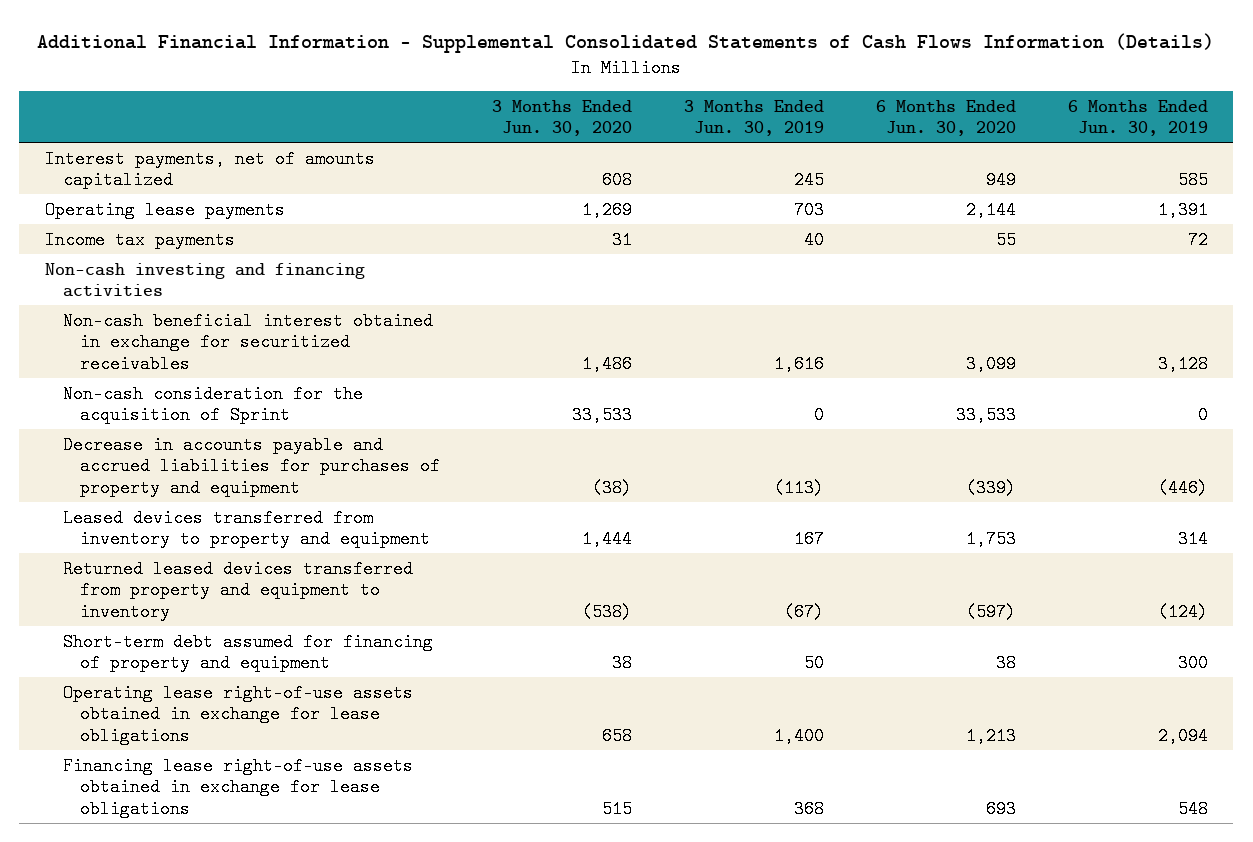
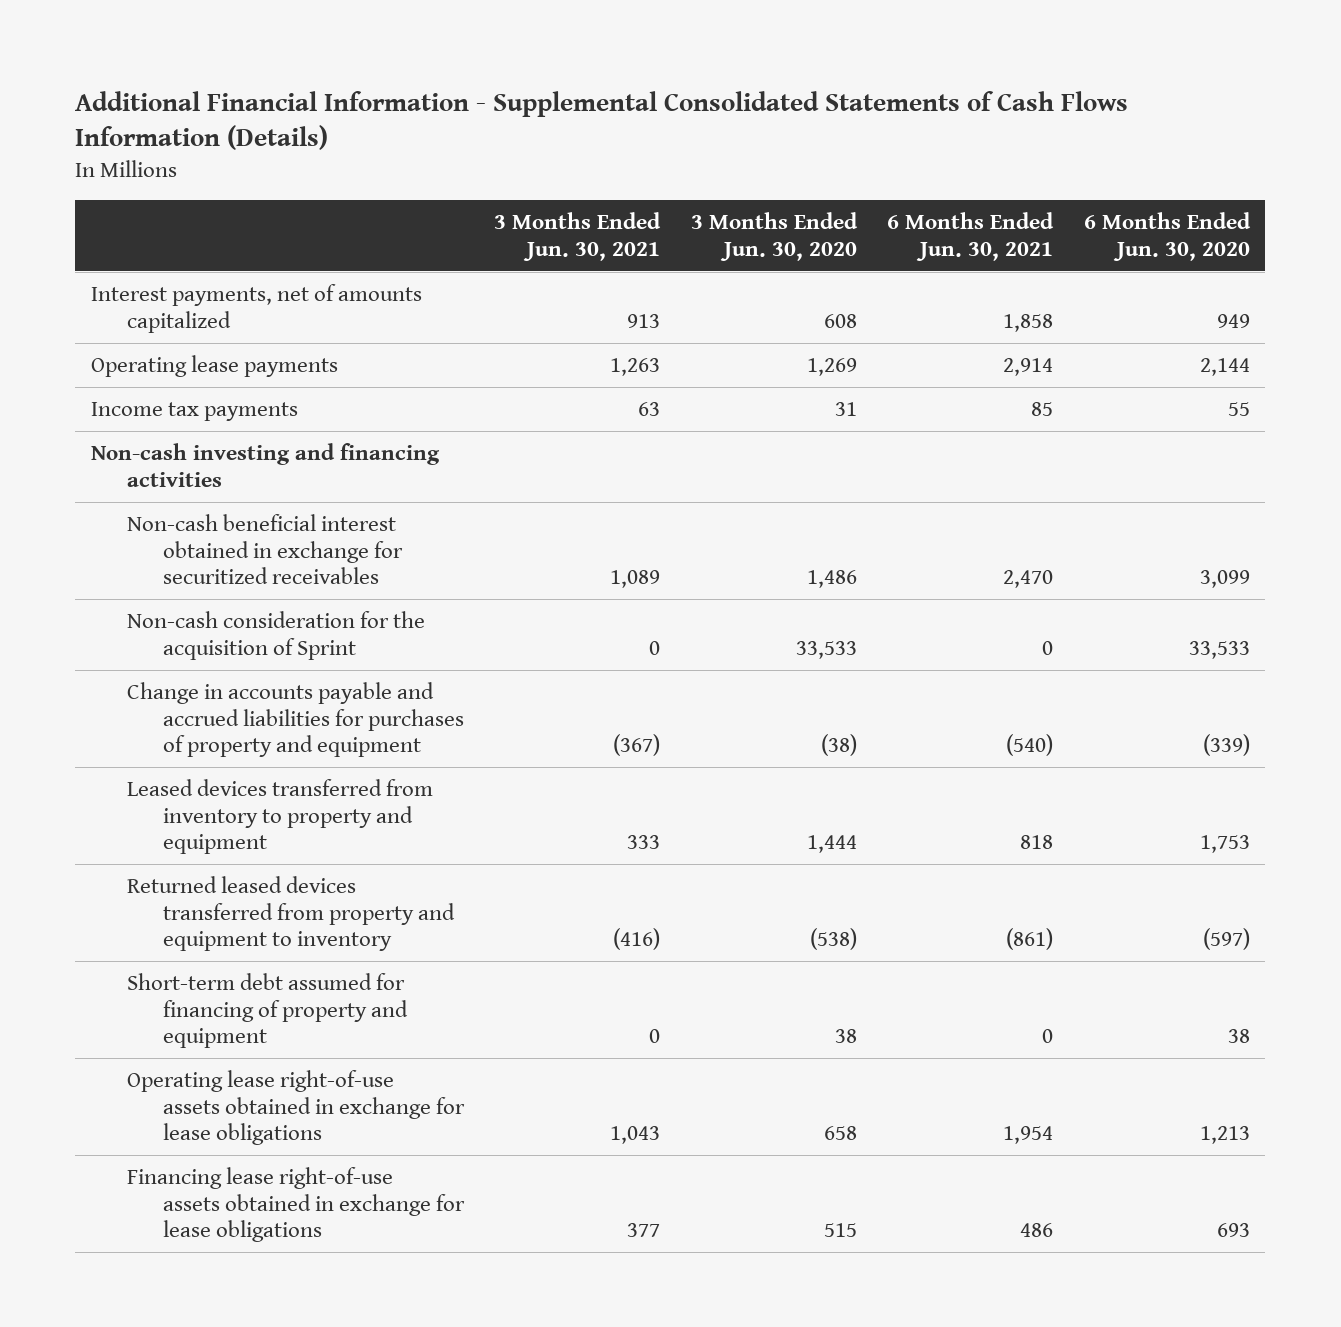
[683,99,824,137] 3 Months Ended Jun. 30, 2019 -> none
[1067,99,1208,137] 6 Months Ended Jun. 30, 2019 -> none
none -> [494,212,662,261] 3 Months Ended Jun. 30, 2021
none -> [887,212,1055,261] 6 Months Ended Jun. 30, 2021
[62,435,440,497] Decrease in accounts payable and accrued liabilities for purchases of property and equipment -> [126,682,464,758] Change in accounts payable and accrued liabilities for purchases of property and equipment

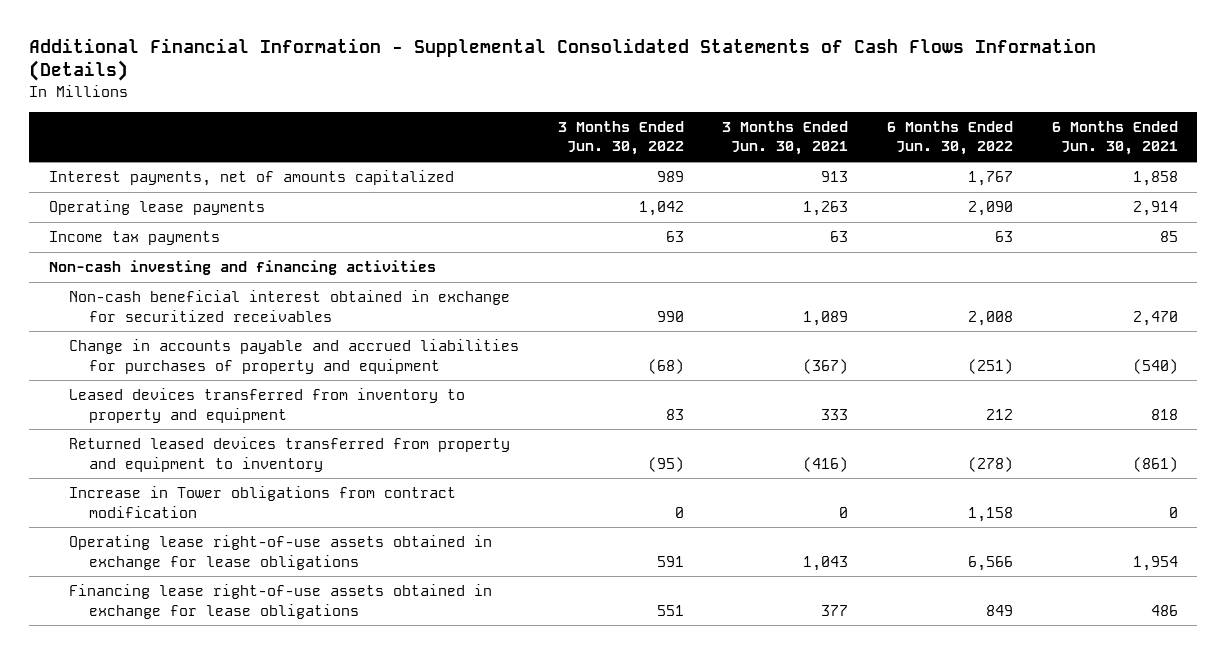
[690,212,858,261] 3 Months Ended Jun. 30, 2020 -> none
[1084,212,1252,261] 6 Months Ended Jun. 30, 2020 -> none
none -> [557,120,684,156] 3 Months Ended Jun. 30, 2022
none -> [887,120,1014,156] 6 Months Ended Jun. 30, 2022
[126,611,425,660] Non-cash consideration for the acquisition of Sprint -> none
[126,973,408,1049] Short-term debt assumed for financing of property and equipment -> none
none -> [68,486,456,518] Increase in Tower obligations from contract modification

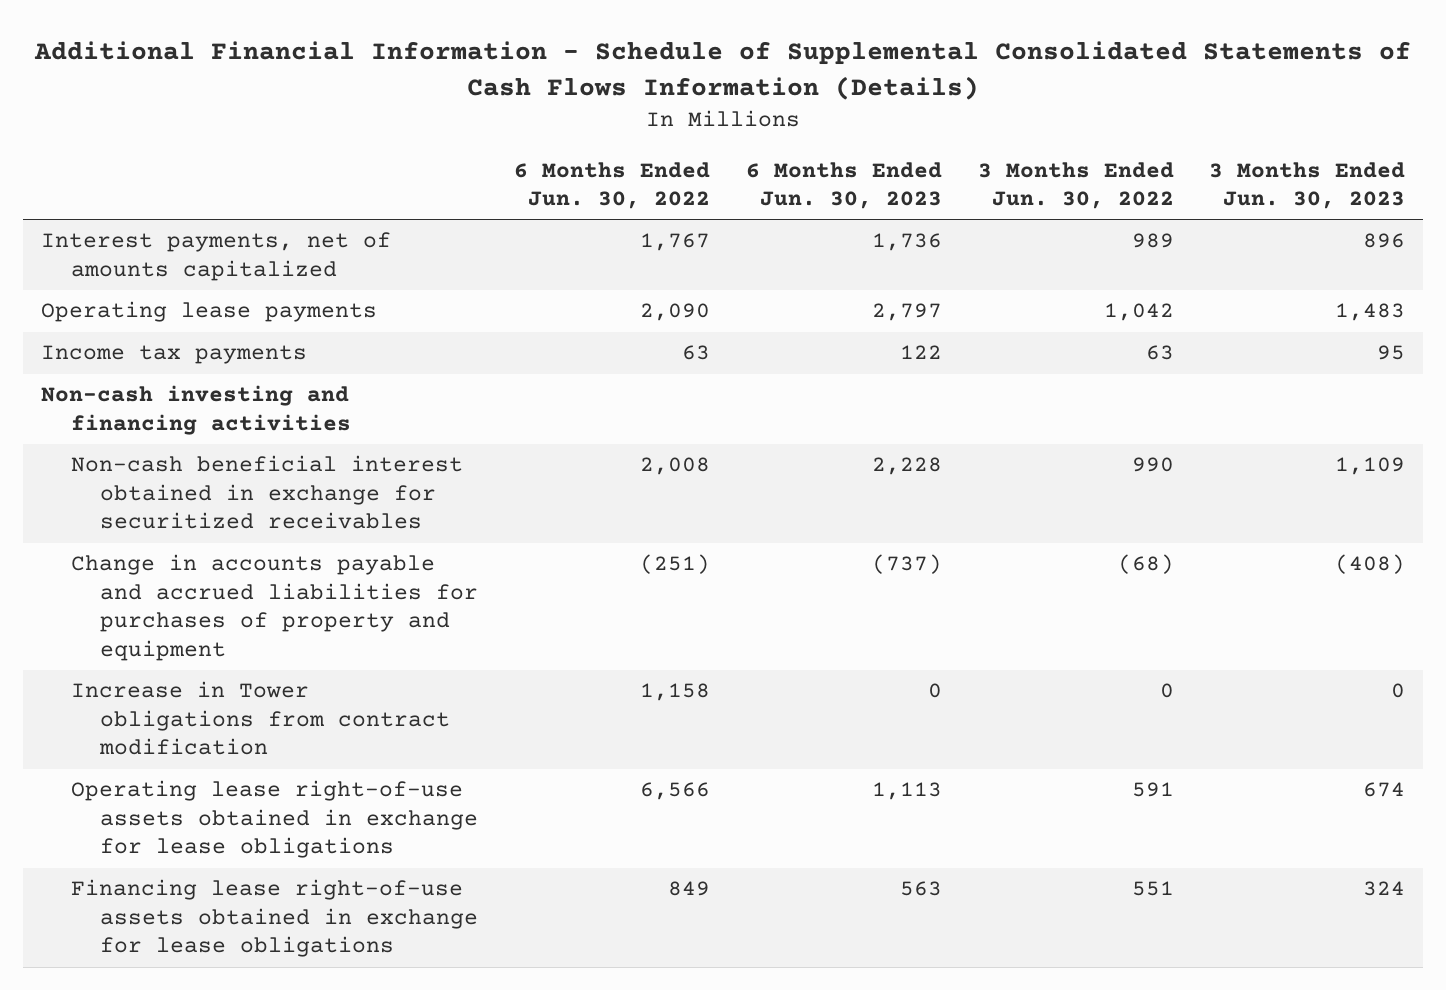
[29,37,1097,82] Additional Financial Information - Supplemental Consolidated Statements of Cash Flows Information (Details) -> [34,41,1412,100] Additional Financial Information - Schedule of Supplemental Consolidated Statements of Cash Flows Information (Details)
[722,120,849,156] 3 Months Ended Jun. 30, 2021 -> none
[1051,120,1178,156] 6 Months Ended Jun. 30, 2021 -> none
none -> [745,161,942,210] 6 Months Ended Jun. 30, 2023
none -> [1209,161,1406,210] 3 Months Ended Jun. 30, 2023
[68,388,465,423] Leased devices transferred from inventory to property and equipment -> none
[68,437,510,472] Returned leased devices transferred from property and equipment to inventory -> none

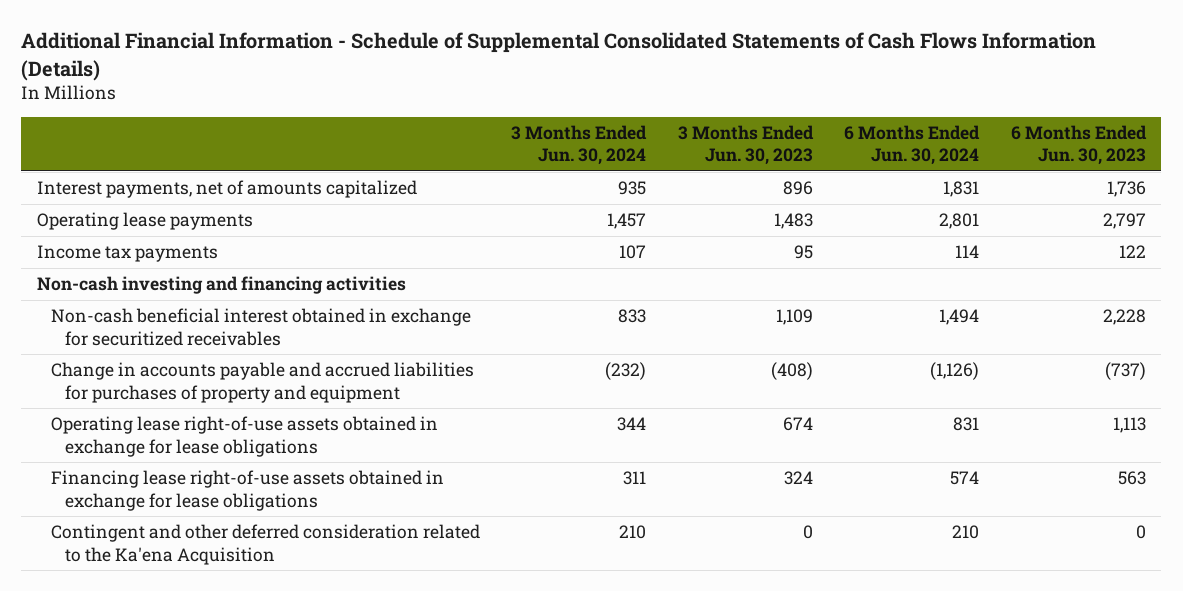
[514,161,711,210] 6 Months Ended Jun. 30, 2022 -> none
[977,161,1174,210] 3 Months Ended Jun. 30, 2022 -> none
none -> [511,124,648,166] 3 Months Ended Jun. 30, 2024
none -> [844,124,981,166] 6 Months Ended Jun. 30, 2024
[70,681,451,756] Increase in Tower obligations from contract modification -> none
none -> [50,524,480,565] Contingent and other deferred consideration related to the Ka'ena Acquisition

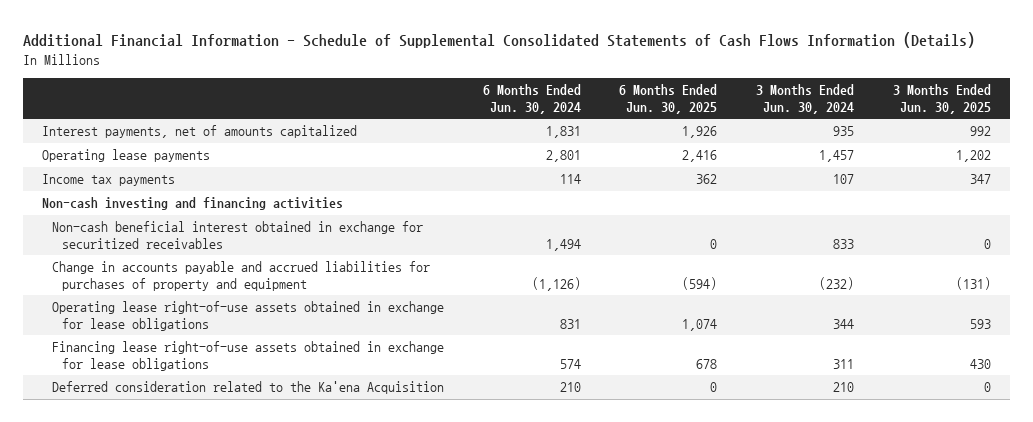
[677,124,814,166] 3 Months Ended Jun. 30, 2023 -> none
[1010,124,1147,166] 6 Months Ended Jun. 30, 2023 -> none
none -> [619,84,718,114] 6 Months Ended Jun. 30, 2025
none -> [892,84,991,114] 3 Months Ended Jun. 30, 2025
[50,524,480,565] Contingent and other deferred consideration related to the Ka'ena Acquisition -> [52,381,445,395] Deferred consideration related to the Ka'ena Acquisition

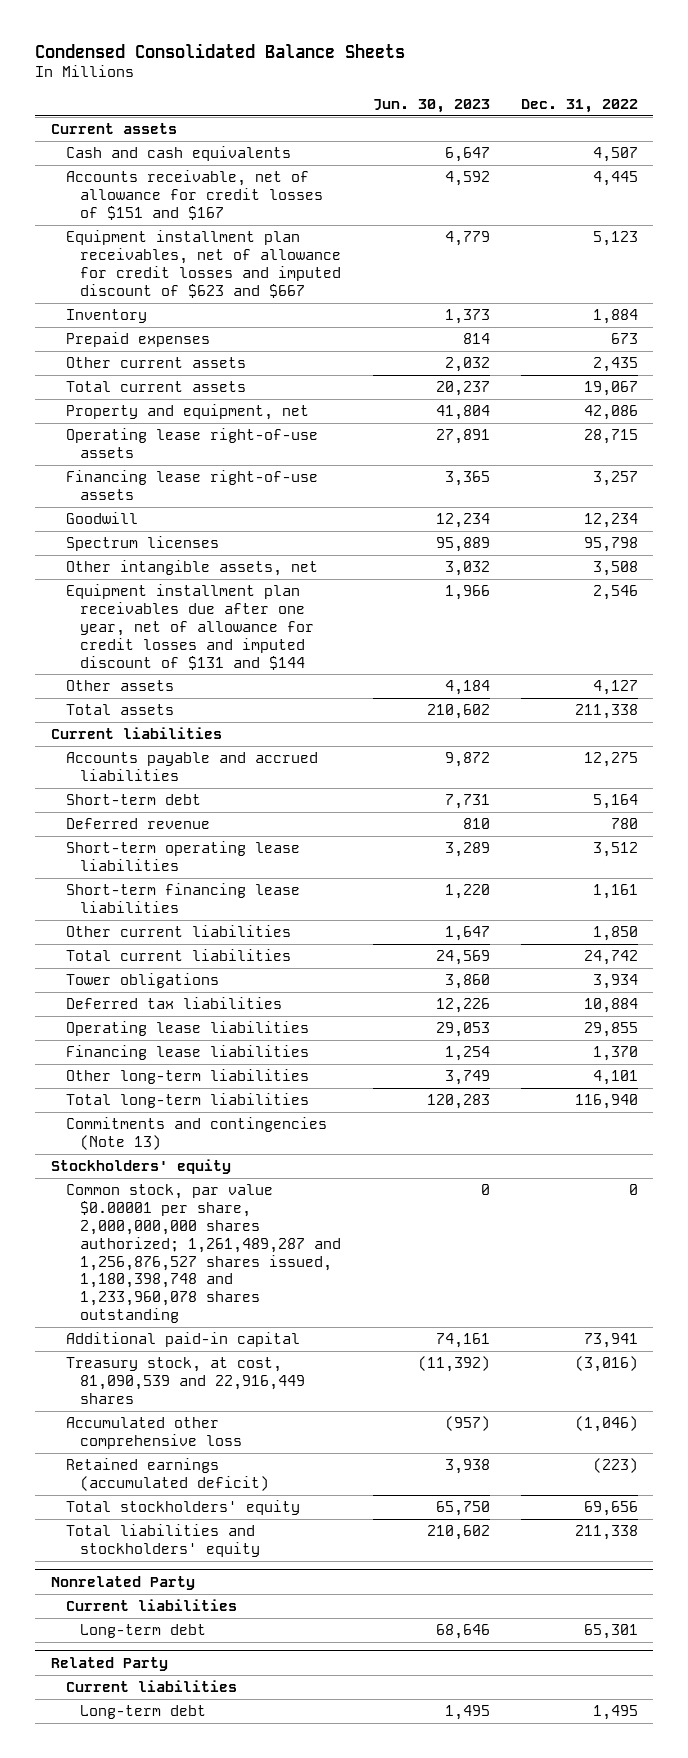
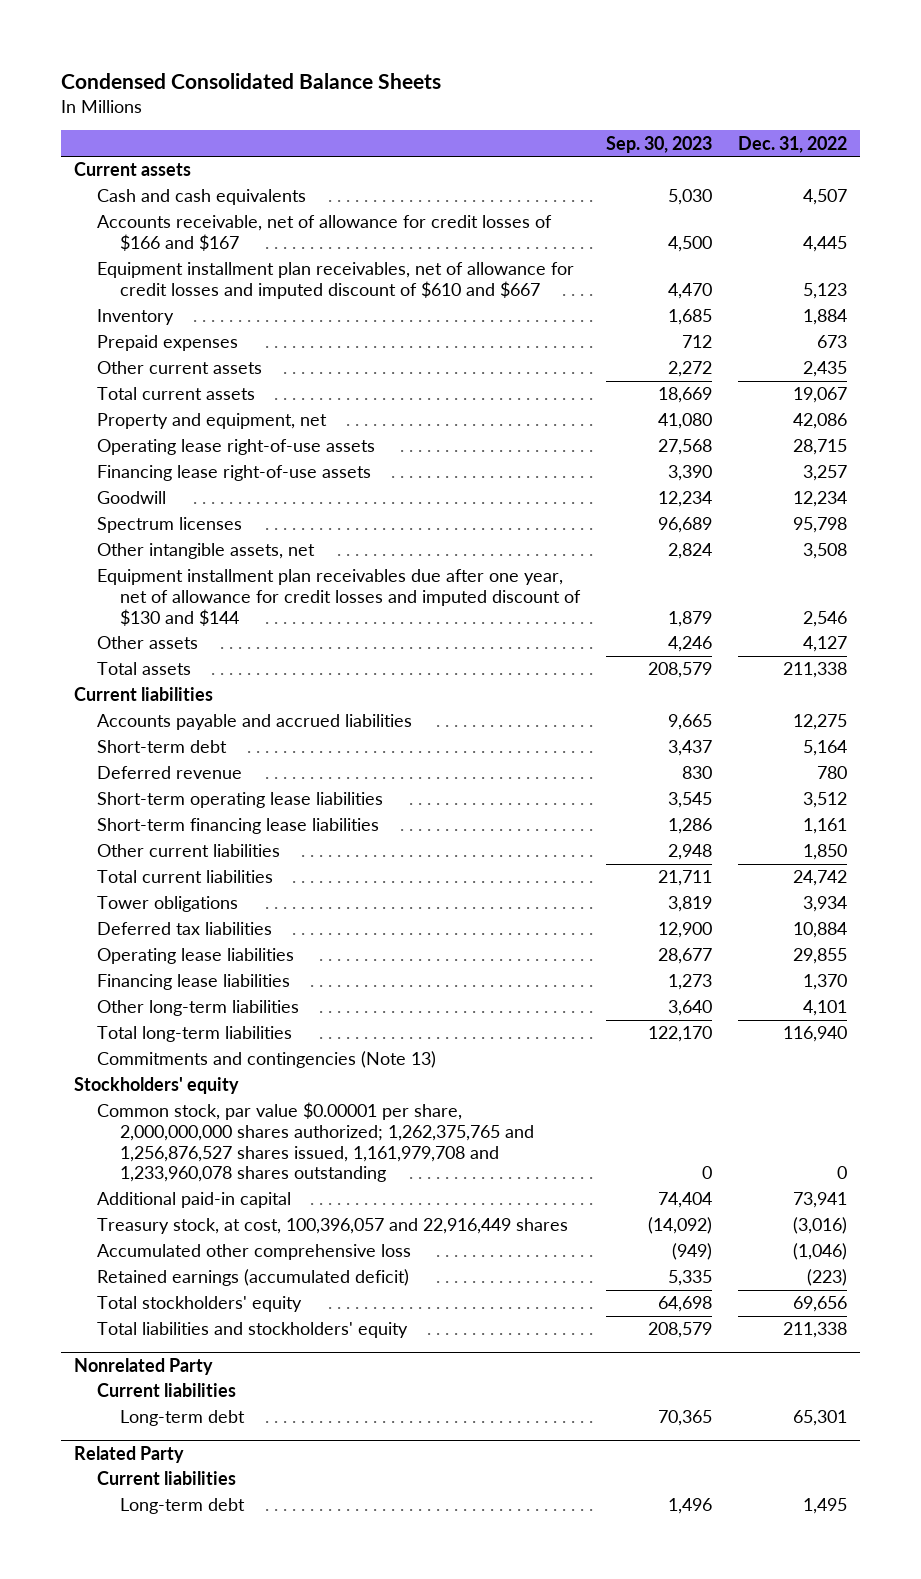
[372,98,490,113] Jun. 30, 2023 -> none
none -> [605,135,712,153] Sep. 30, 2023
[65,170,324,220] Accounts receivable, net of allowance for credit losses of $151 and $167 -> [97,215,553,252] Accounts receivable, net of allowance for credit losses of $166 and $167
[65,230,342,298] Equipment installment plan receivables, net of allowance for credit losses and imputed discount of $623 and $667 -> [97,262,575,300] Equipment installment plan receivables, net of allowance for credit losses and imputed discount of $610 and $667
[65,584,315,670] Equipment installment plan receivables due after one year, net of allowance for credit losses and imputed discount of $131 and $144 -> [97,569,581,626] Equipment installment plan receivables due after one year, net of allowance for credit losses and imputed discount of $130 and $144
[65,1184,342,1324] Common stock, par value $0.00001 per share, 2,000,000,000 shares authorized; 1,261,489,287 and 1,256,876,527 shares issued, 1,180,398,748 and 1,233,960,078 shares outstanding -> [97,1102,534,1183] Common stock, par value $0.00001 per share, 2,000,000,000 shares authorized; 1,262,375,765 and 1,256,876,527 shares issued, 1,161,979,708 and 1,233,960,078 shares outstanding
[65,1357,306,1404] Treasury stock, at cost, 81,090,539 and 22,916,449 shares -> [97,1218,569,1235] Treasury stock, at cost, 100,396,057 and 22,916,449 shares

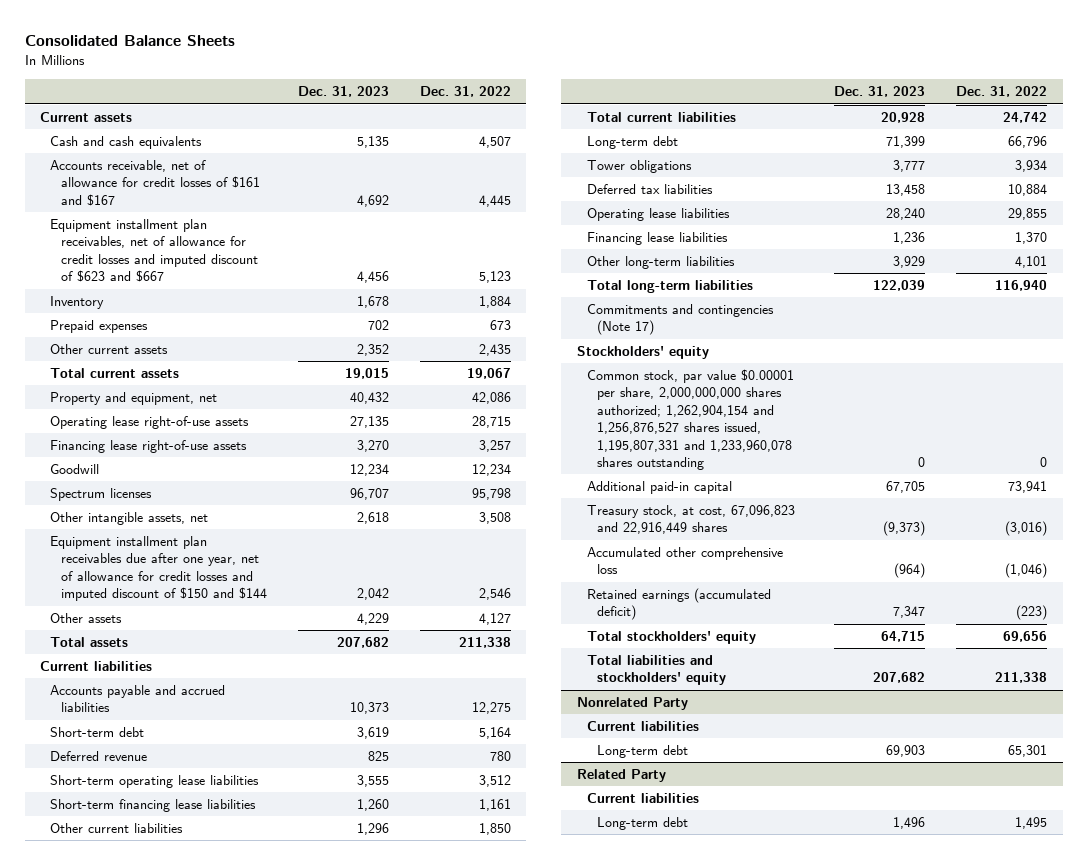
[61,72,442,89] Condensed Consolidated Balance Sheets -> [24,35,235,47] Consolidated Balance Sheets
[605,135,712,153] Sep. 30, 2023 -> none
none -> [297,86,389,98] Dec. 31, 2023
[97,215,553,252] Accounts receivable, net of allowance for credit losses of $166 and $167 -> [50,160,260,206] Accounts receivable, net of allowance for credit losses of $161 and $167
[97,262,575,300] Equipment installment plan receivables, net of allowance for credit losses and imputed discount of $610 and $667 -> [50,219,258,283] Equipment installment plan receivables, net of allowance for credit losses and imputed discount of $623 and $667
[97,569,581,626] Equipment installment plan receivables due after one year, net of allowance for credit losses and imputed discount of $130 and $144 -> [50,536,267,602] Equipment installment plan receivables due after one year, net of allowance for credit losses and imputed discount of $150 and $144
none -> [587,136,679,150] Long-term debt
[97,1051,437,1069] Commitments and contingencies (Note 13) -> [587,304,775,336] Commitments and contingencies (Note 17)
[97,1102,534,1183] Common stock, par value $0.00001 per share, 2,000,000,000 shares authorized; 1,262,375,765 and 1,256,876,527 shares issued, 1,161,979,708 and 1,233,960,078 shares outstanding -> [587,369,795,471] Common stock, par value $0.00001 per share, 2,000,000,000 shares authorized; 1,262,904,154 and 1,256,876,527 shares issued, 1,195,807,331 and 1,233,960,078 shares outstanding
[97,1218,569,1235] Treasury stock, at cost, 100,396,057 and 22,916,449 shares -> [587,505,796,535] Treasury stock, at cost, 67,096,823 and 22,916,449 shares

